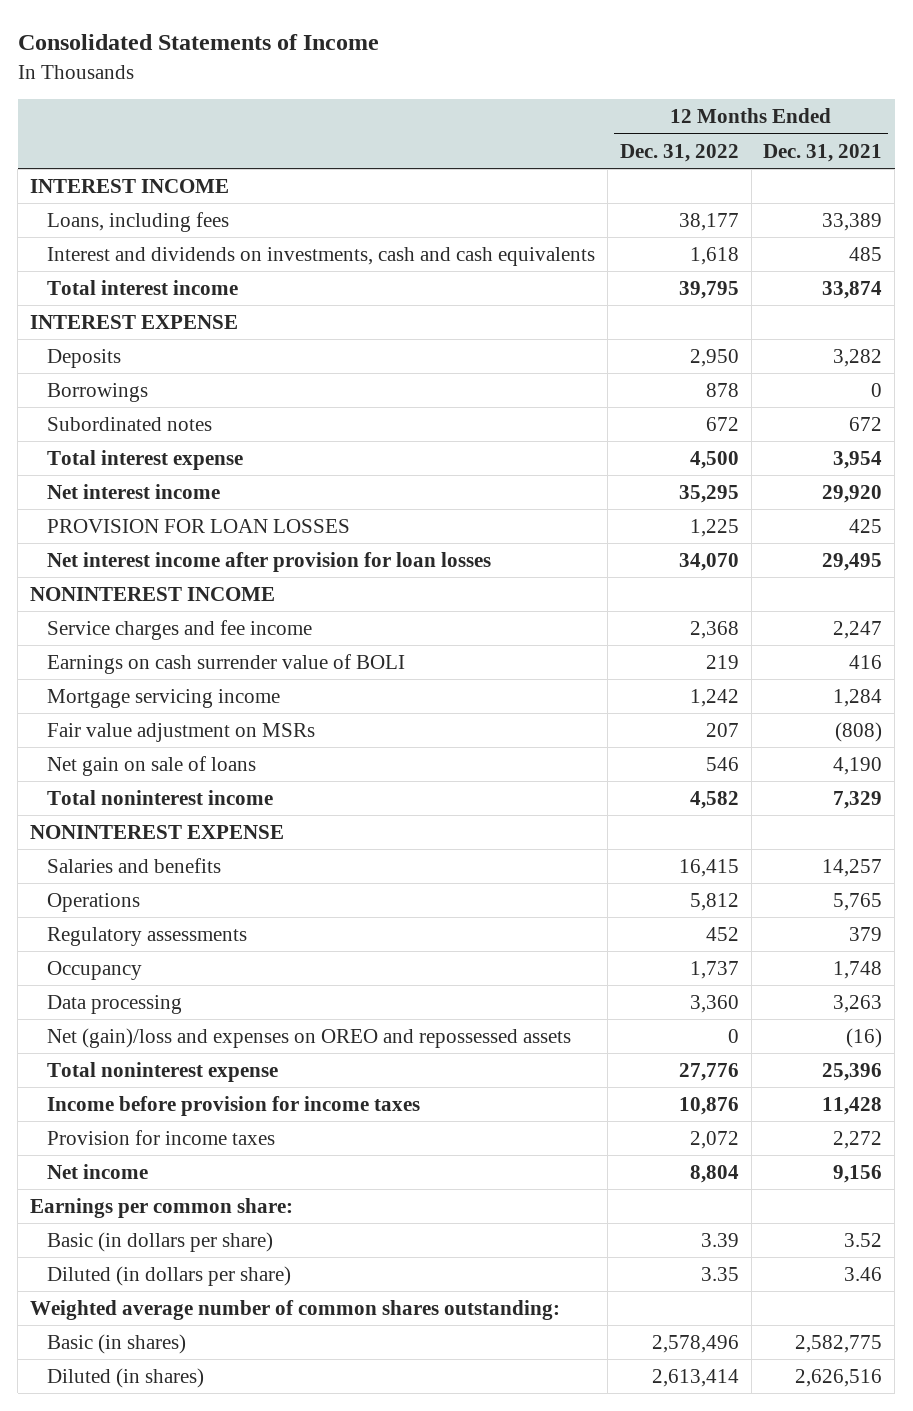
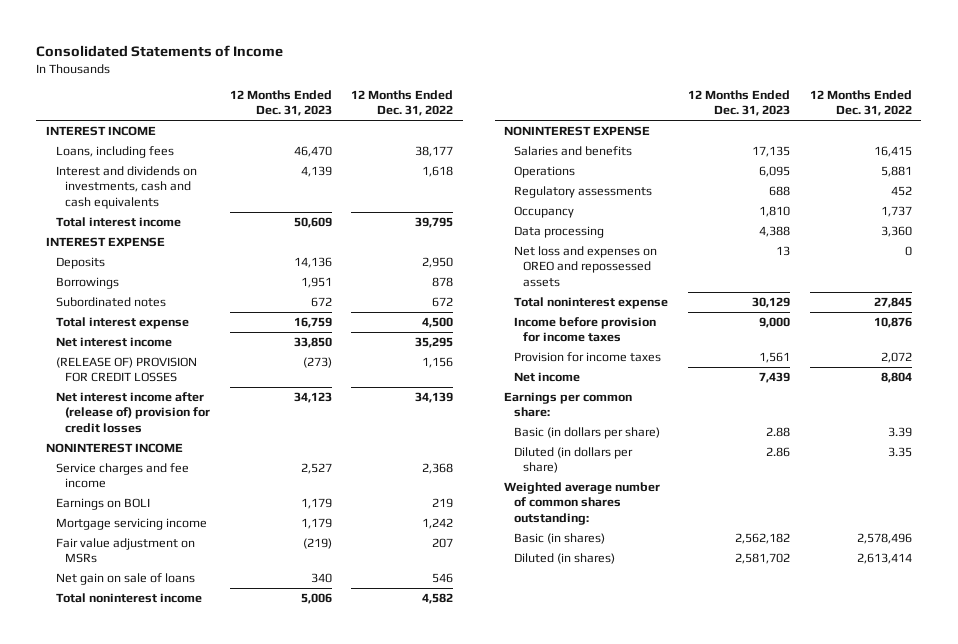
[763,143,883,162] Dec. 31, 2021 -> none
none -> [229,90,332,117] 12 Months Ended Dec. 31, 2023
[47,518,351,533] PROVISION FOR LOAN LOSSES -> [55,357,197,383] (RELEASE OF) PROVISION FOR CREDIT LOSSES
[689,518,739,537] 1,225 -> [422,357,454,369] 1,156
[47,551,492,572] Net interest income after provision for loan losses -> [55,392,210,433] Net interest income after (release of) provision for credit losses
[678,552,739,571] 34,070 -> [415,392,454,404] 34,139
[47,653,406,674] Earnings on cash surrender value of BOLI -> [55,498,150,511] Earnings on BOLI
[689,892,739,911] 5,812 -> [880,166,912,178] 5,881
[47,1027,572,1048] Net (gain)/loss and expenses on OREO and repossessed assets -> [513,246,657,287] Net loss and expenses on OREO and repossessed assets
[678,1062,739,1081] 27,776 -> [873,297,912,309] 27,845

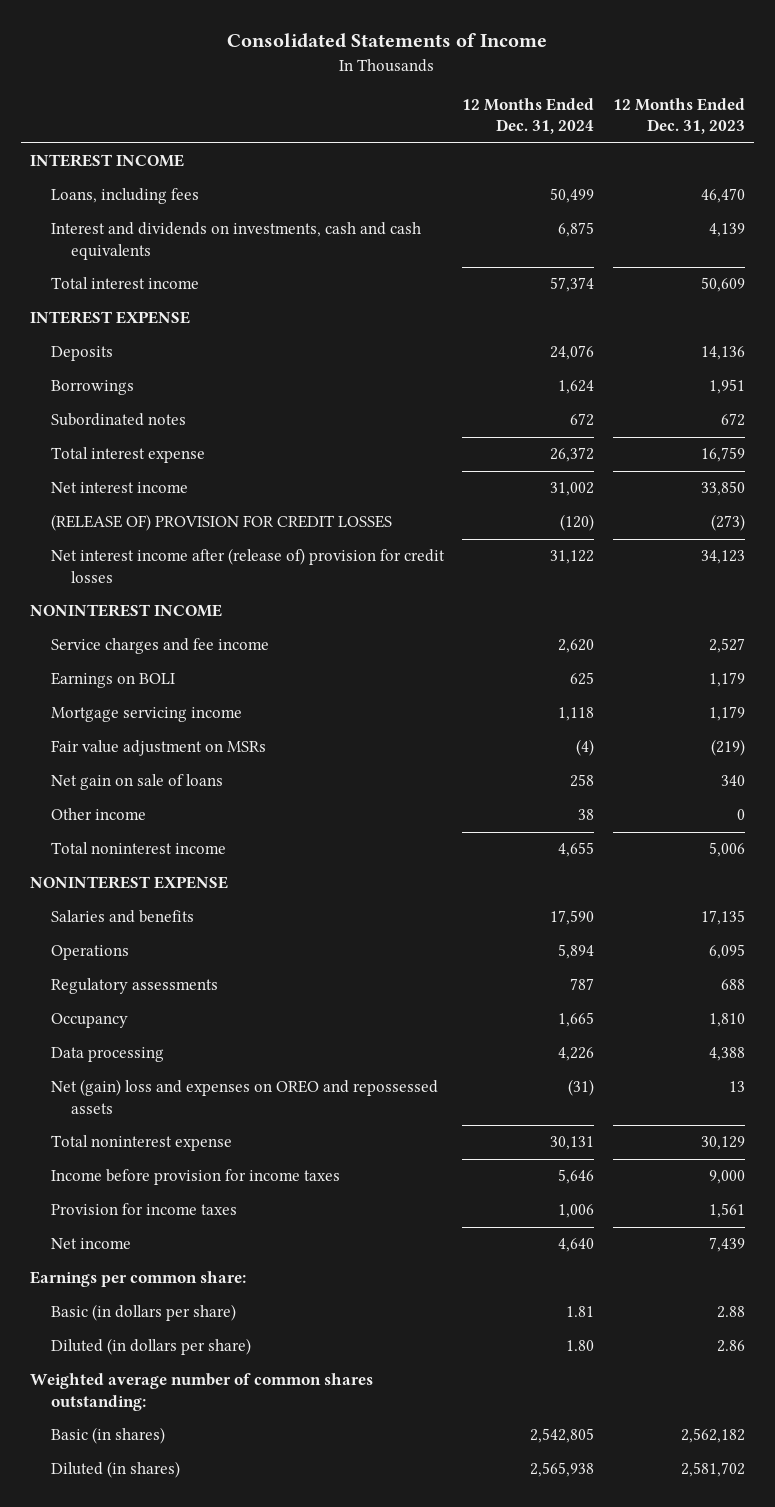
[351,90,454,117] 12 Months Ended Dec. 31, 2022 -> none
none -> [462,98,595,135] 12 Months Ended Dec. 31, 2024
none -> [50,808,146,821] Other income
[513,246,657,287] Net loss and expenses on OREO and repossessed assets -> [50,1079,438,1114] Net (gain) loss and expenses on OREO and repossessed assets

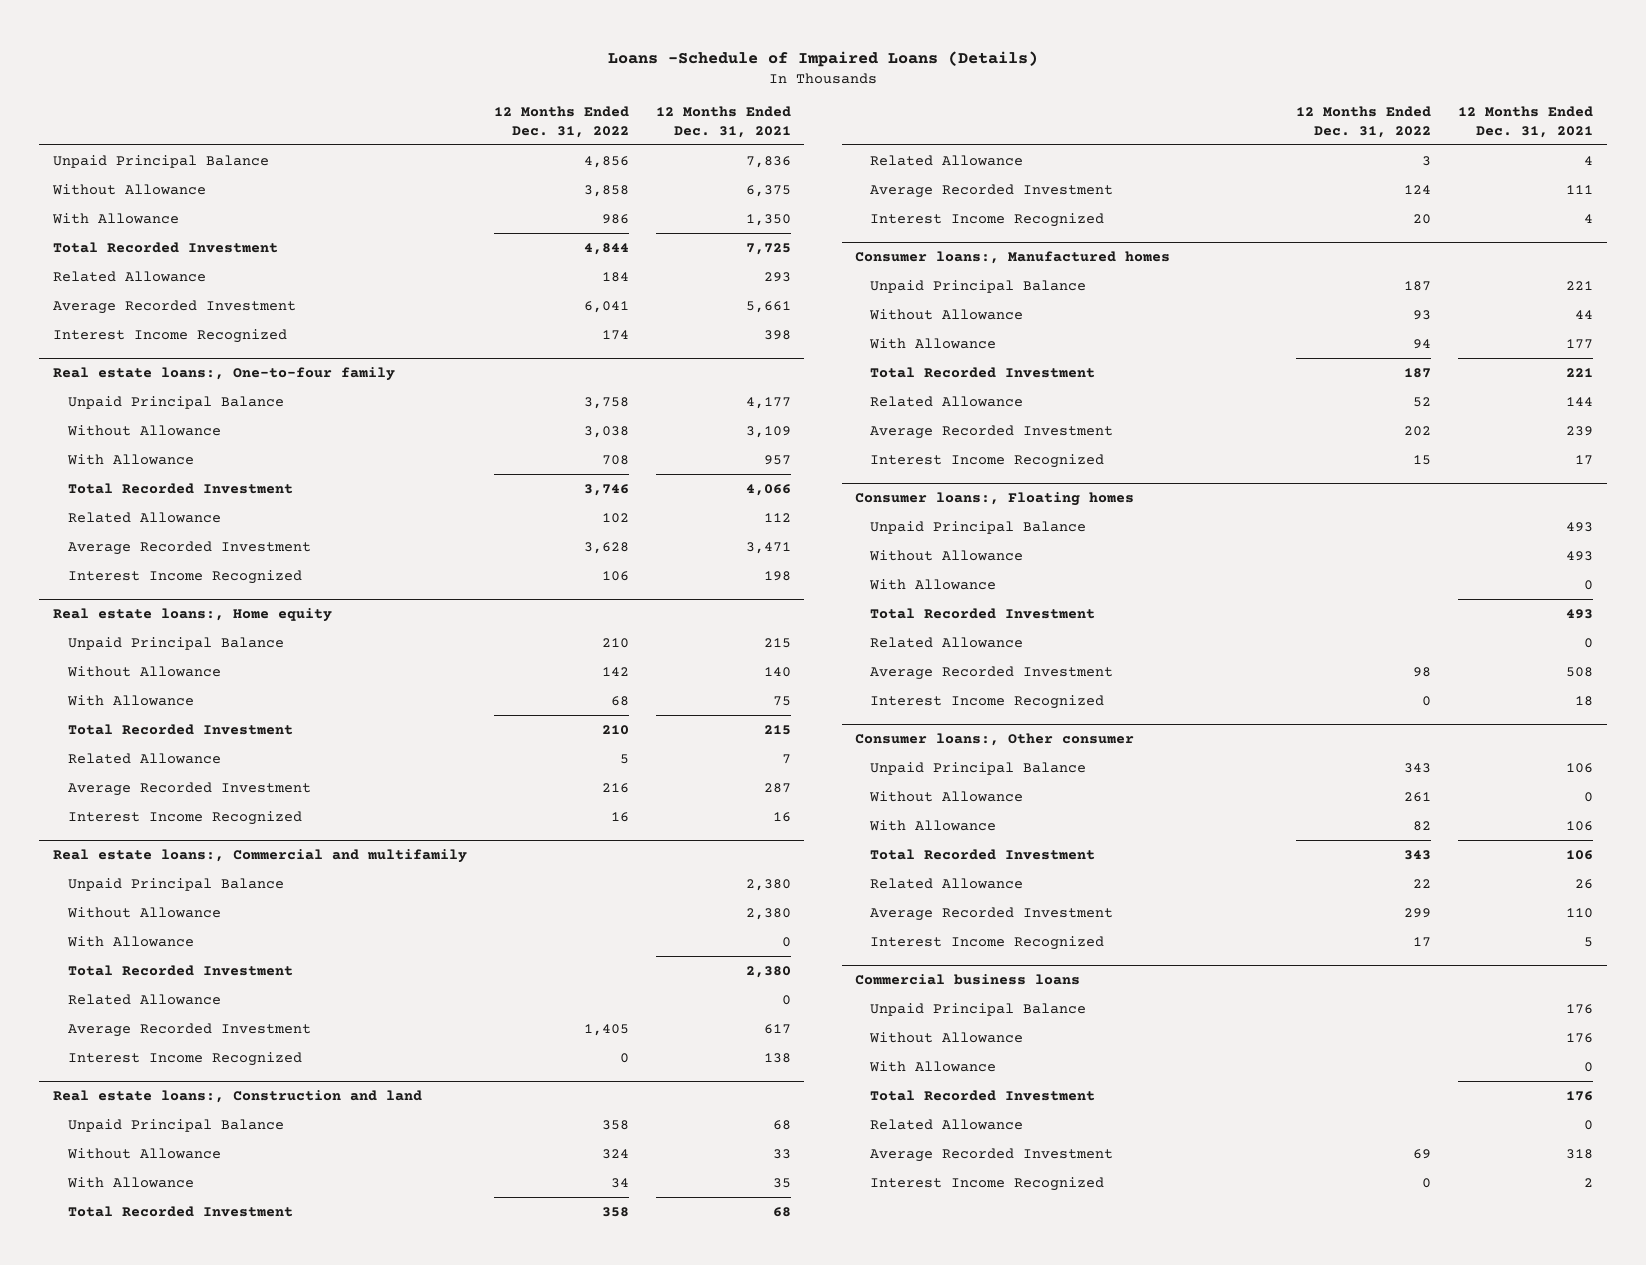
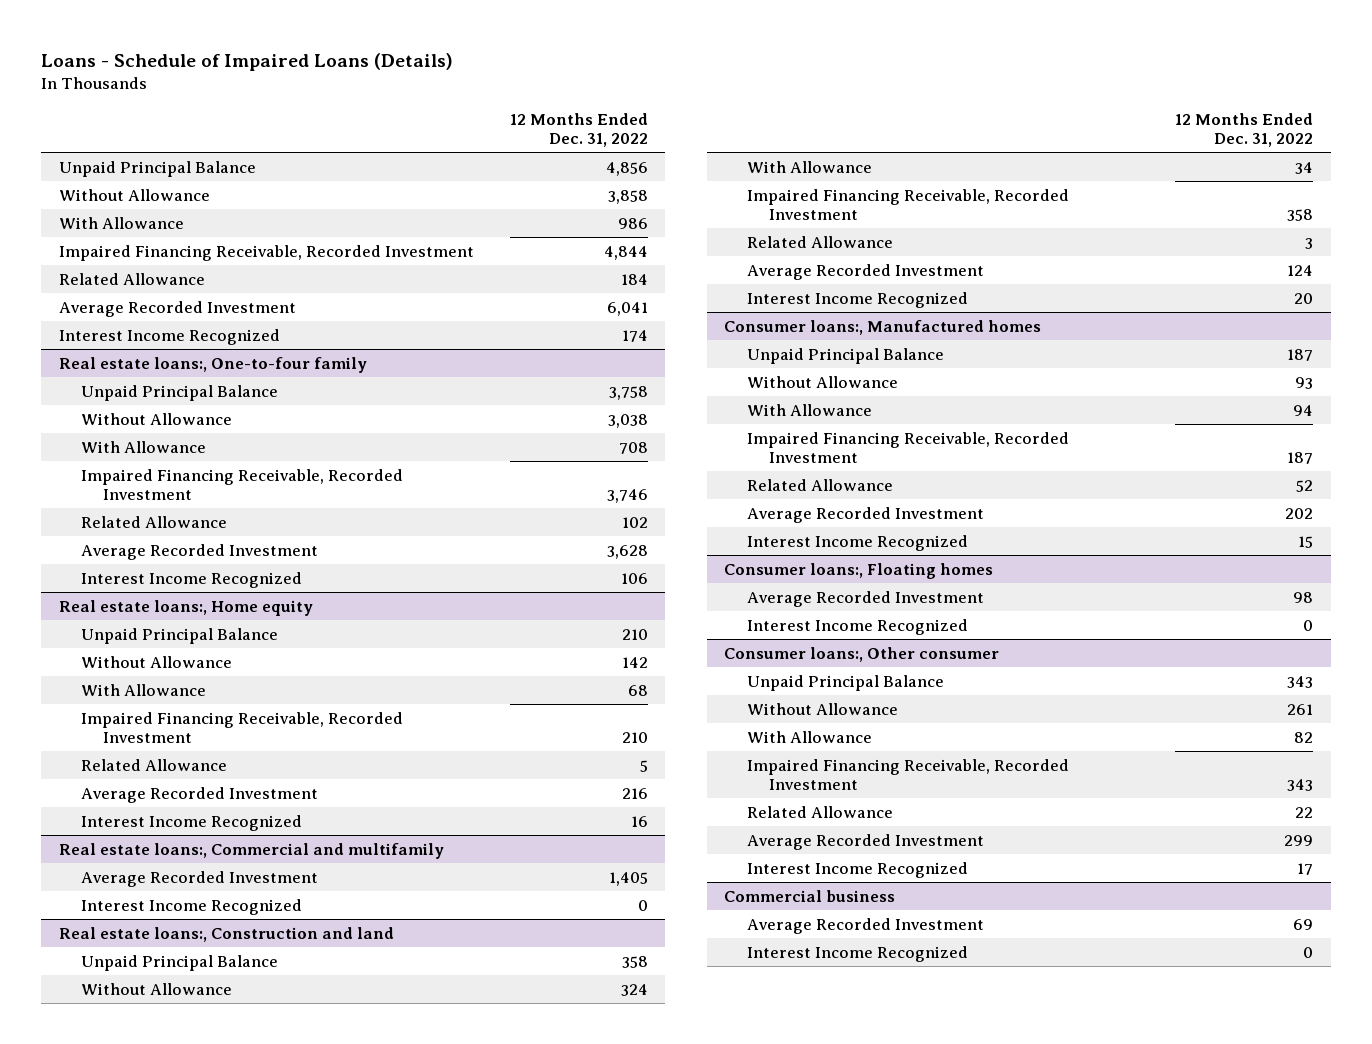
[608,50,1039,67] Loans -Schedule of Impaired Loans (Details) -> [41,52,454,71] Loans - Schedule of Impaired Loans (Details)
[655,106,791,138] 12 Months Ended Dec. 31, 2021 -> none
[52,241,278,253] Total Recorded Investment -> [59,244,475,261] Impaired Financing Receivable, Recorded Investment
[67,482,293,494] Total Recorded Investment -> [81,468,404,500] Impaired Financing Receivable, Recorded Investment
[67,723,293,735] Total Recorded Investment -> [81,711,404,743] Impaired Financing Receivable, Recorded Investment
[67,877,284,891] Unpaid Principal Balance -> none
[66,906,221,918] Without Allowance -> none
[66,935,194,947] With Allowance -> none
[67,964,293,976] Total Recorded Investment -> none
[67,993,221,1005] Related Allowance -> none
[67,1205,293,1217] Total Recorded Investment -> [746,188,1069,220] Impaired Financing Receivable, Recorded Investment
[870,366,1096,378] Total Recorded Investment -> [746,431,1069,463] Impaired Financing Receivable, Recorded Investment
[870,520,1087,534] Unpaid Principal Balance -> none
[869,549,1024,561] Without Allowance -> none
[869,578,997,590] With Allowance -> none
[870,607,1096,619] Total Recorded Investment -> none
[870,636,1024,648] Related Allowance -> none
[870,848,1096,860] Total Recorded Investment -> [746,758,1069,790] Impaired Financing Receivable, Recorded Investment
[870,1002,1087,1016] Unpaid Principal Balance -> none
[869,1031,1024,1043] Without Allowance -> none
[869,1060,997,1072] With Allowance -> none
[870,1089,1096,1101] Total Recorded Investment -> none
[870,1118,1024,1130] Related Allowance -> none
[855,973,1081,985] Commercial business loans -> [724,889,896,902] Commercial business

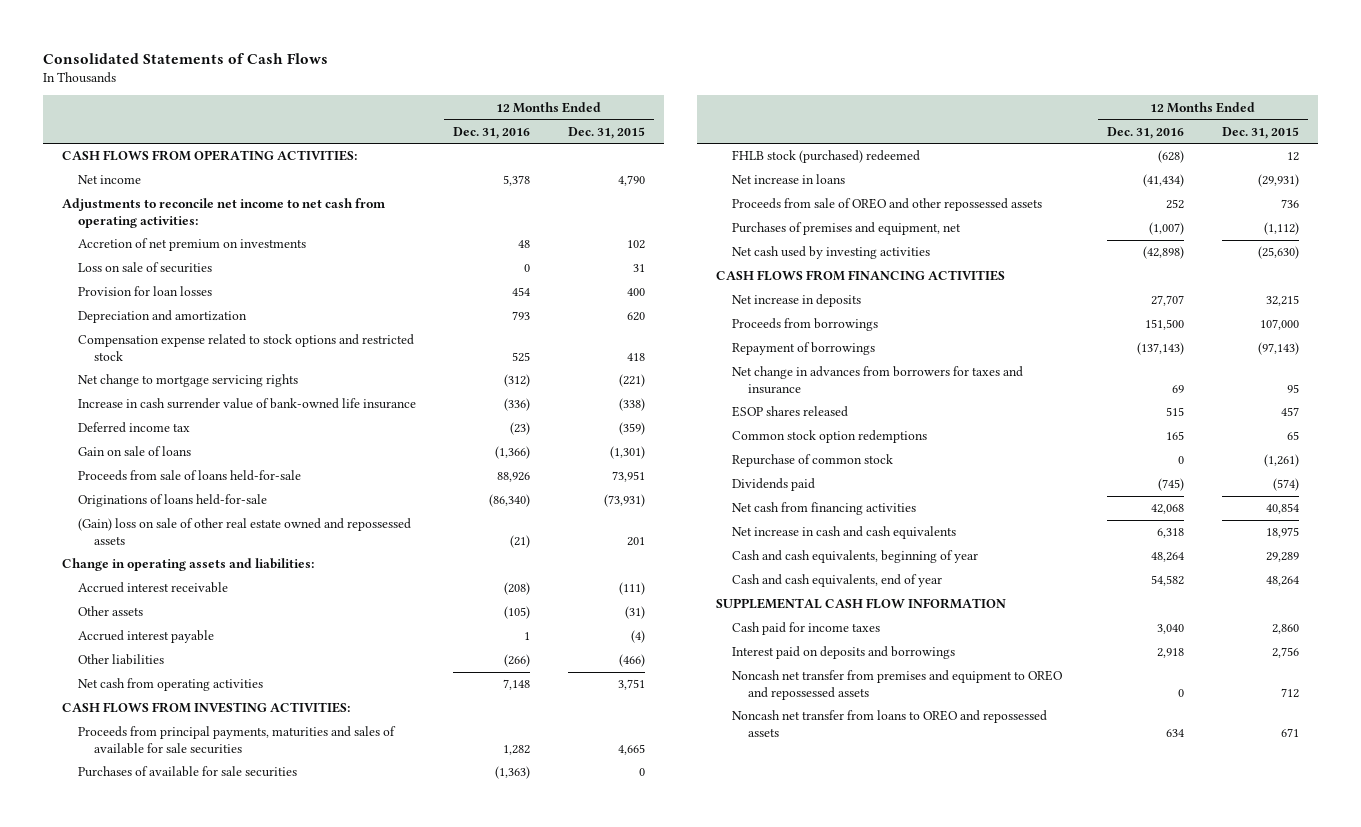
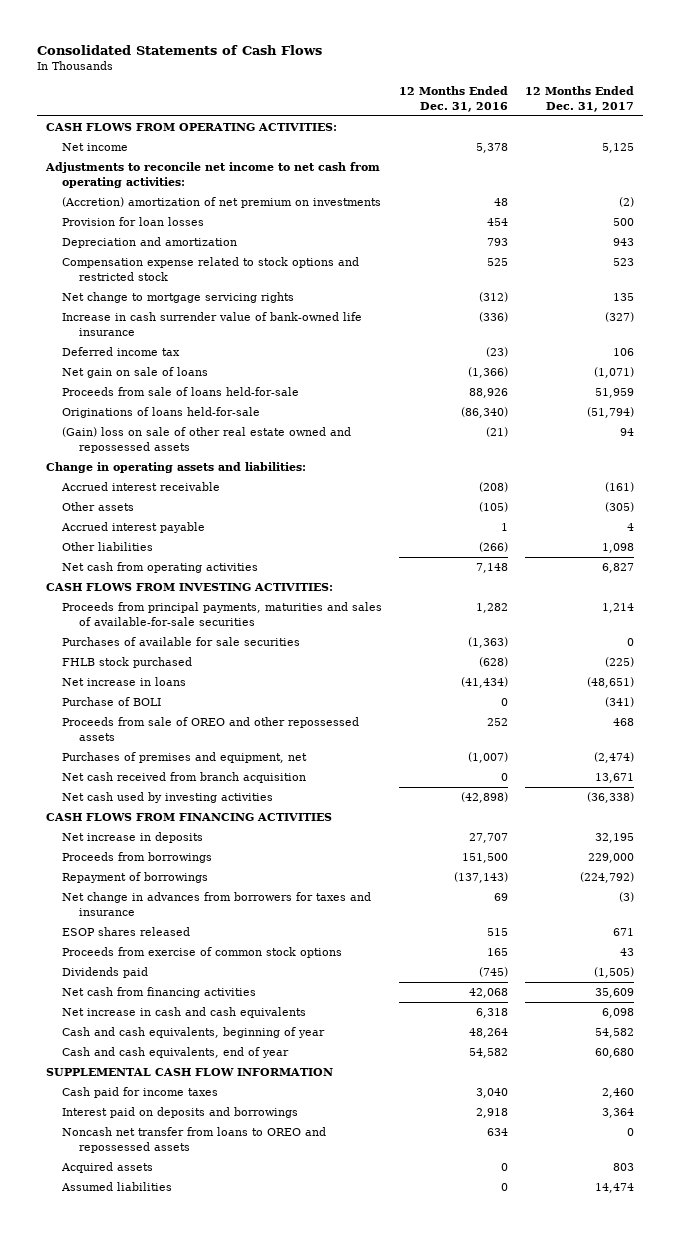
[567,126,645,139] Dec. 31, 2015 -> none
none -> [525,86,635,112] 12 Months Ended Dec. 31, 2017
[77,262,212,274] Loss on sale of securities -> none
[77,238,306,252] Accretion of net premium on investments -> [62,197,382,209] (Accretion) amortization of net premium on investments
[77,446,191,457] Gain on sale of loans -> [62,367,209,379] Net gain on sale of loans
[77,726,396,754] Proceeds from principal payments, maturities and sales of available for sale securities -> [62,602,383,626] Proceeds from principal payments, maturities and sales of available-for-sale securities
[731,150,920,164] FHLB stock (purchased) redeemed -> [62,657,193,669] FHLB stock purchased
none -> [62,697,162,707] Purchase of BOLI
none -> [62,772,307,784] Net cash received from branch acquisition
[731,454,893,468] Repurchase of common stock -> none
[731,430,927,444] Common stock option redemptions -> [62,947,343,959] Proceeds from exercise of common stock options
[731,670,1062,700] Noncash net transfer from premises and equipment to OREO and repossessed assets -> none
none -> [61,1162,154,1174] Acquired assets
none -> [61,1182,173,1192] Assumed liabilities

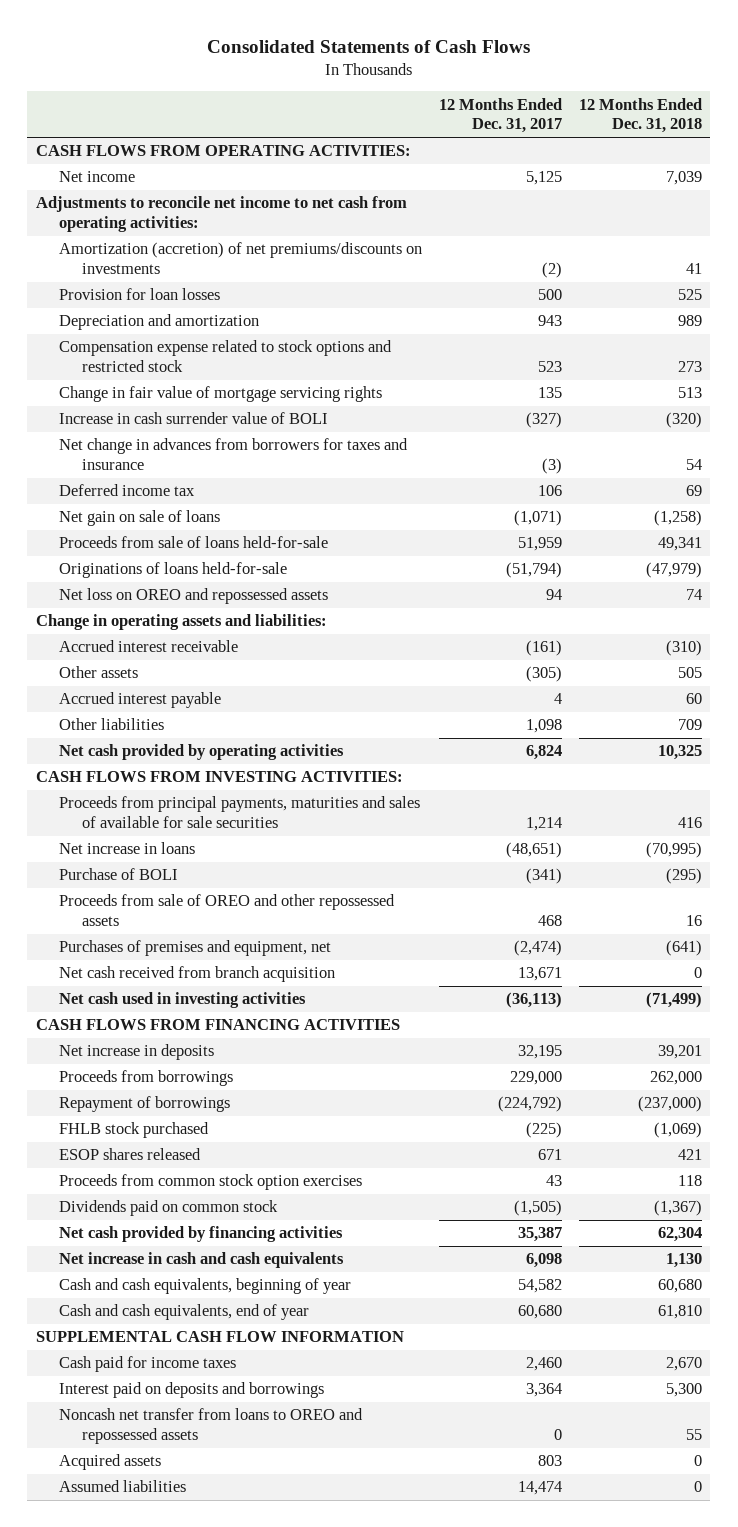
[399,86,509,112] 12 Months Ended Dec. 31, 2016 -> none
none -> [578,97,702,134] 12 Months Ended Dec. 31, 2018
[62,197,382,209] (Accretion) amortization of net premium on investments -> [58,242,422,275] Amortization (accretion) of net premiums/discounts on investments
[62,292,295,304] Net change to mortgage servicing rights -> [58,386,382,403] Change in fair value of mortgage servicing rights
[62,312,363,336] Increase in cash surrender value of bank-owned life insurance -> [58,412,328,425] Increase in cash surrender value of BOLI
[62,892,372,916] Net change in advances from borrowers for taxes and insurance -> [58,438,408,471] Net change in advances from borrowers for taxes and insurance
[62,427,352,453] (Gain) loss on sale of other real estate owned and repossessed assets -> [58,588,328,605] Net loss on OREO and repossessed assets
[62,562,259,574] Net cash from operating activities -> [58,744,344,761] Net cash provided by operating activities
[602,563,635,574] 6,827 -> [525,745,562,761] 6,824
[62,637,301,647] Purchases of available for sale securities -> none
[62,602,383,626] Proceeds from principal payments, maturities and sales of available-for-sale securities -> [58,796,420,829] Proceeds from principal payments, maturities and sales of available for sale securities
[62,792,274,804] Net cash used by investing activities -> [58,992,306,1009] Net cash used in investing activities
[587,792,635,804] (36,338) -> [505,992,562,1009] (36,113)
[62,657,193,669] FHLB stock purchased -> [58,1122,209,1139] FHLB stock purchased
[62,947,343,959] Proceeds from exercise of common stock options -> [58,1174,362,1191] Proceeds from common stock option exercises
[62,967,149,979] Dividends paid -> [58,1200,278,1217] Dividends paid on common stock
[62,987,257,999] Net cash from financing activities -> [58,1226,343,1243] Net cash provided by financing activities
[595,988,635,999] 35,609 -> [517,1227,562,1243] 35,387

